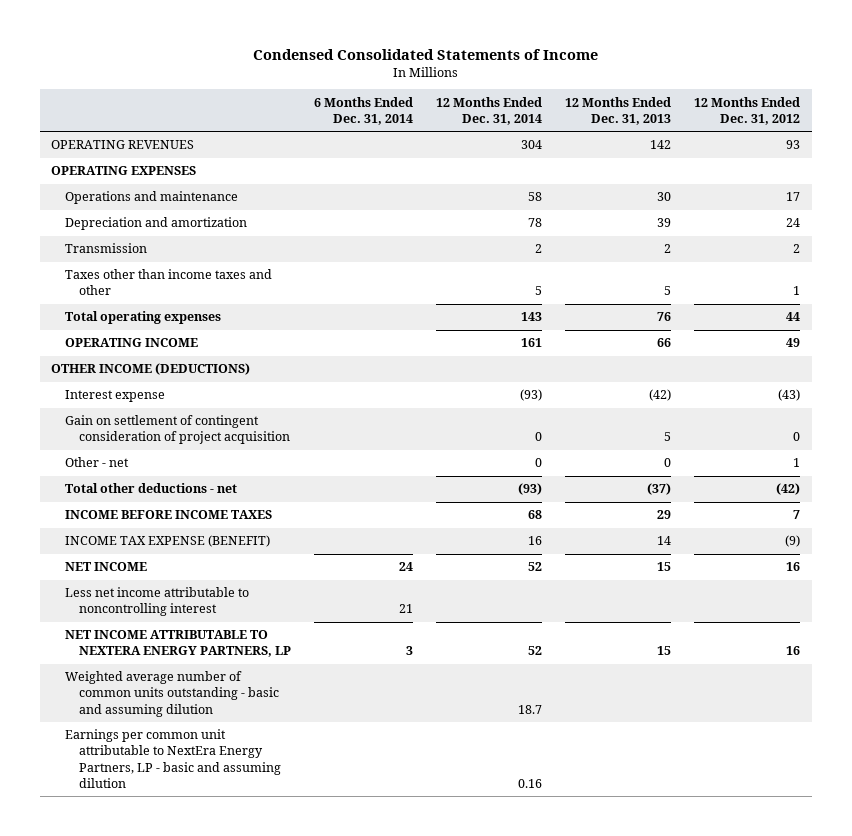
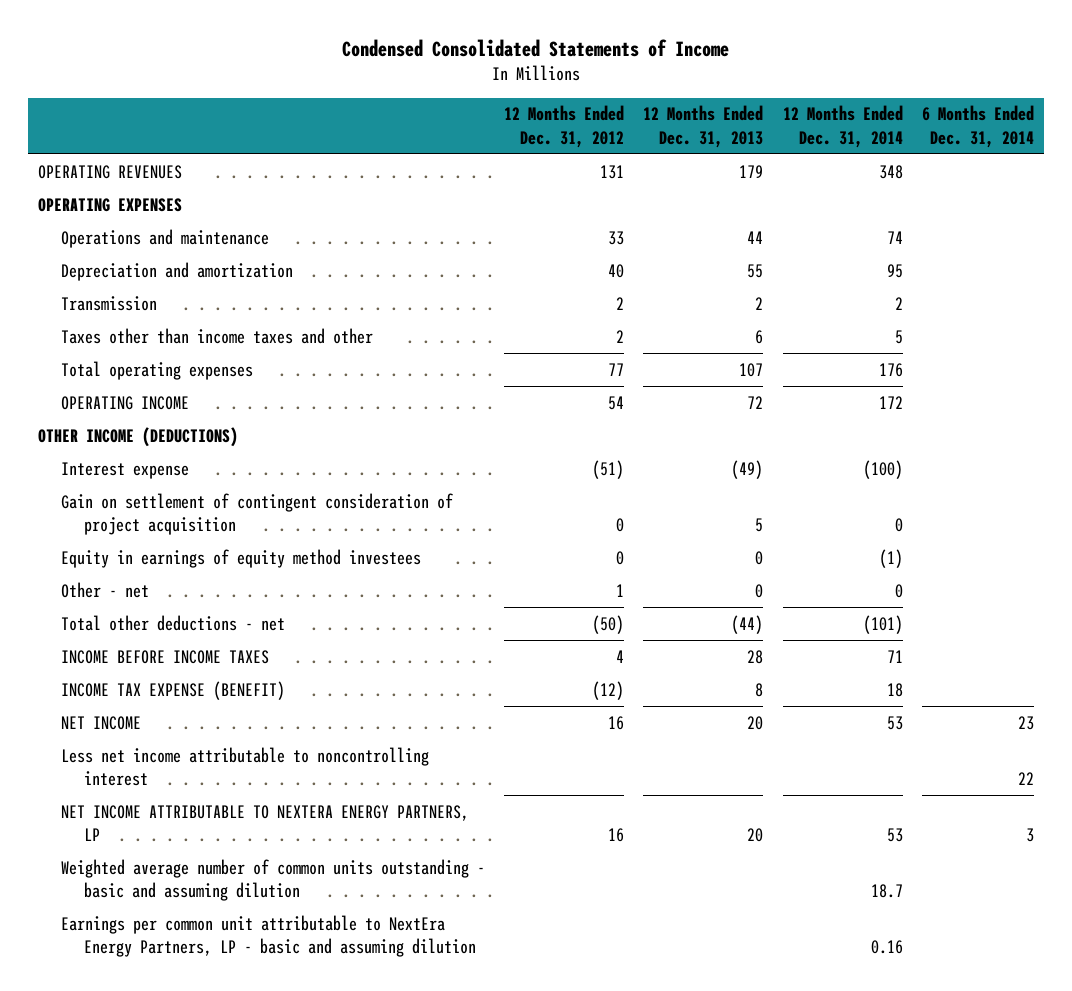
[521,140,543,150] 304 -> [878,164,903,179] 348
[650,140,672,150] 142 -> [739,164,764,178] 179
[786,140,801,150] 93 -> [600,164,625,179] 131
[528,192,543,202] 58 -> [886,230,903,244] 74
[657,192,672,202] 30 -> [747,230,764,244] 44
[786,192,801,202] 17 -> [608,230,625,245] 33
[528,218,543,228] 78 -> [886,263,903,278] 95
[657,218,672,228] 39 -> [747,263,764,278] 55
[786,218,801,228] 24 -> [608,263,625,278] 40
[664,286,672,296] 5 -> [755,329,764,344] 6
[793,286,801,296] 1 -> [616,329,625,343] 2
[521,312,543,322] 143 -> [878,362,903,377] 176
[657,312,672,322] 76 -> [739,362,764,377] 107
[786,312,801,322] 44 -> [608,362,625,376] 77
[521,338,543,348] 161 -> [878,395,903,409] 172
[657,338,672,348] 66 -> [747,395,764,409] 72
[786,338,801,348] 49 -> [608,395,625,410] 54
[520,389,543,402] (93) -> [862,459,903,479] (100)
[649,389,672,402] (42) -> [731,459,764,479] (49)
[778,389,801,402] (43) -> [592,459,625,479] (51)
none -> [60,548,421,568] Equity in earnings of equity method investees
[518,483,543,496] (93) -> [862,614,903,634] (101)
[647,483,672,496] (37) -> [731,614,764,634] (44)
[776,483,801,496] (42) -> [592,614,625,634] (50)
[528,510,543,520] 68 -> [886,649,903,663] 71
[657,510,672,520] 29 -> [747,649,764,664] 28
[793,510,801,520] 7 -> [616,649,625,663] 4
[528,536,543,546] 16 -> [886,682,903,697] 18
[657,536,672,546] 14 -> [755,682,764,697] 8
[785,535,801,548] (9) -> [592,680,625,700] (12)
[398,562,413,572] 24 -> [1017,715,1034,730] 23
[528,562,543,572] 52 -> [886,715,903,730] 53
[657,562,672,572] 15 -> [747,715,764,730] 20
[398,604,413,614] 21 -> [1017,771,1034,785] 22
[528,646,543,656] 52 -> [886,827,903,842] 53
[657,646,672,656] 15 -> [747,827,764,842] 20

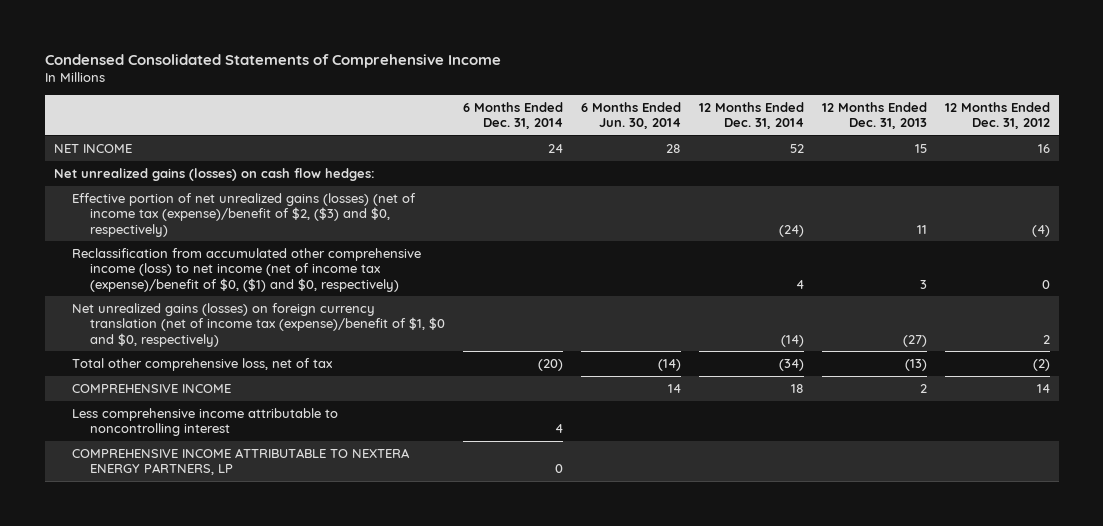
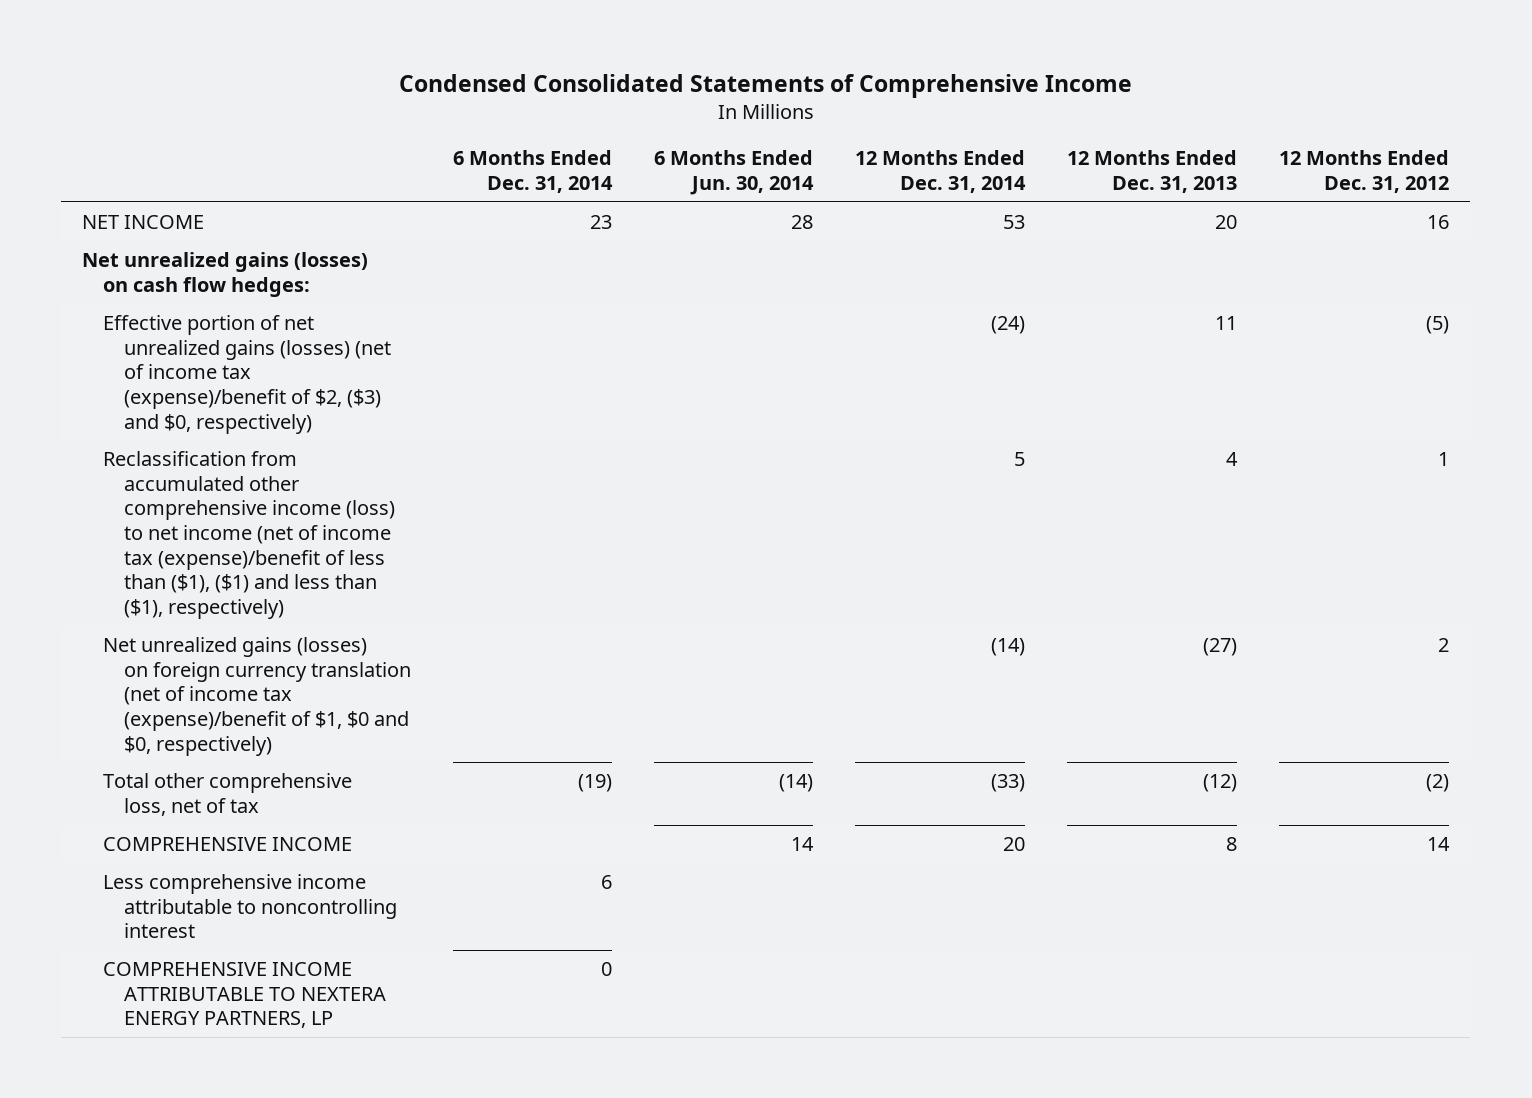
[548,143,564,153] 24 -> [589,215,612,230] 23
[789,143,804,153] 52 -> [1003,215,1026,230] 53
[914,143,927,153] 15 -> [1215,215,1238,230] 20
[1031,224,1050,237] (4) -> [1426,316,1450,335] (5)
[71,247,421,292] Reclassification from accumulated other comprehensive income (loss) to net income (net of income tax (expense)/benefit of $0, ($1) and $0, respectively) -> [103,451,395,619] Reclassification from accumulated other comprehensive income (loss) to net income (net of income tax (expense)/benefit of less than ($1), ($1) and less than ($1), respectively)
[795,279,804,289] 4 -> [1014,452,1026,467] 5
[919,279,927,289] 3 -> [1226,452,1239,467] 4
[1041,279,1050,289] 0 -> [1438,452,1450,467] 1
[538,358,564,371] (20) -> [577,774,612,793] (19)
[778,358,804,371] (34) -> [991,774,1026,793] (33)
[904,358,927,371] (13) -> [1203,774,1238,793] (12)
[790,383,804,393] 18 -> [1003,837,1026,852] 20
[919,383,927,393] 2 -> [1226,837,1238,852] 8
[555,424,564,434] 4 -> [600,875,612,890] 6

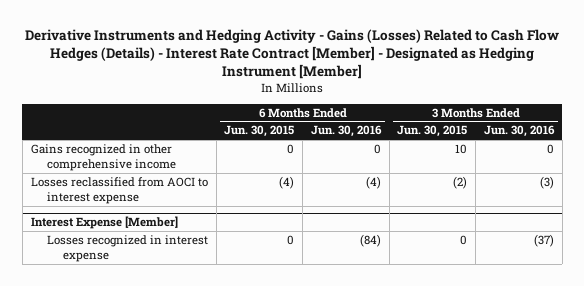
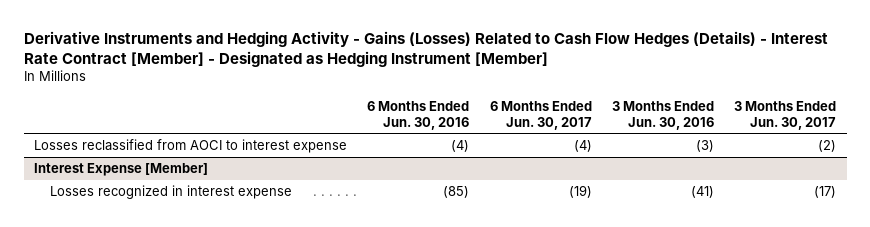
[224,125,295,138] Jun. 30, 2015 -> none
[397,125,468,138] Jun. 30, 2015 -> none
none -> [489,100,592,130] 6 Months Ended Jun. 30, 2017
none -> [734,100,837,130] 3 Months Ended Jun. 30, 2017
[30,144,176,171] Gains recognized in other comprehensive income -> none
[359,234,381,248] (84) -> [443,186,470,199] (85)
[533,234,554,248] (37) -> [690,186,714,199] (41)

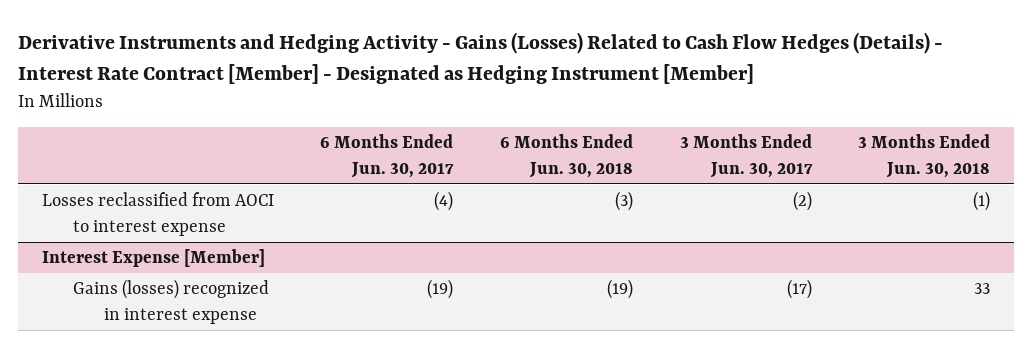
[367,100,470,130] 6 Months Ended Jun. 30, 2016 -> none
[611,100,714,130] 3 Months Ended Jun. 30, 2016 -> none
none -> [499,134,633,178] 6 Months Ended Jun. 30, 2018
none -> [858,134,991,178] 3 Months Ended Jun. 30, 2018
[49,185,292,200] Losses recognized in interest expense -> [72,279,269,324] Gains (losses) recognized in interest expense

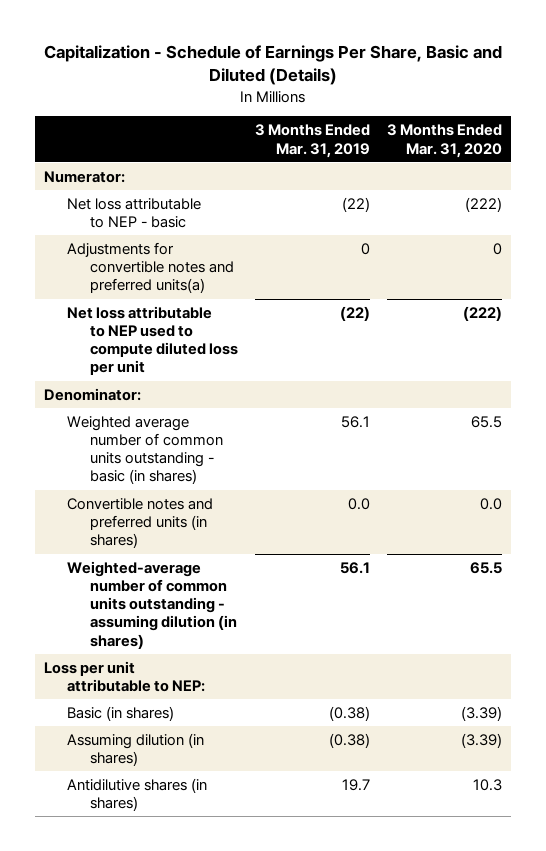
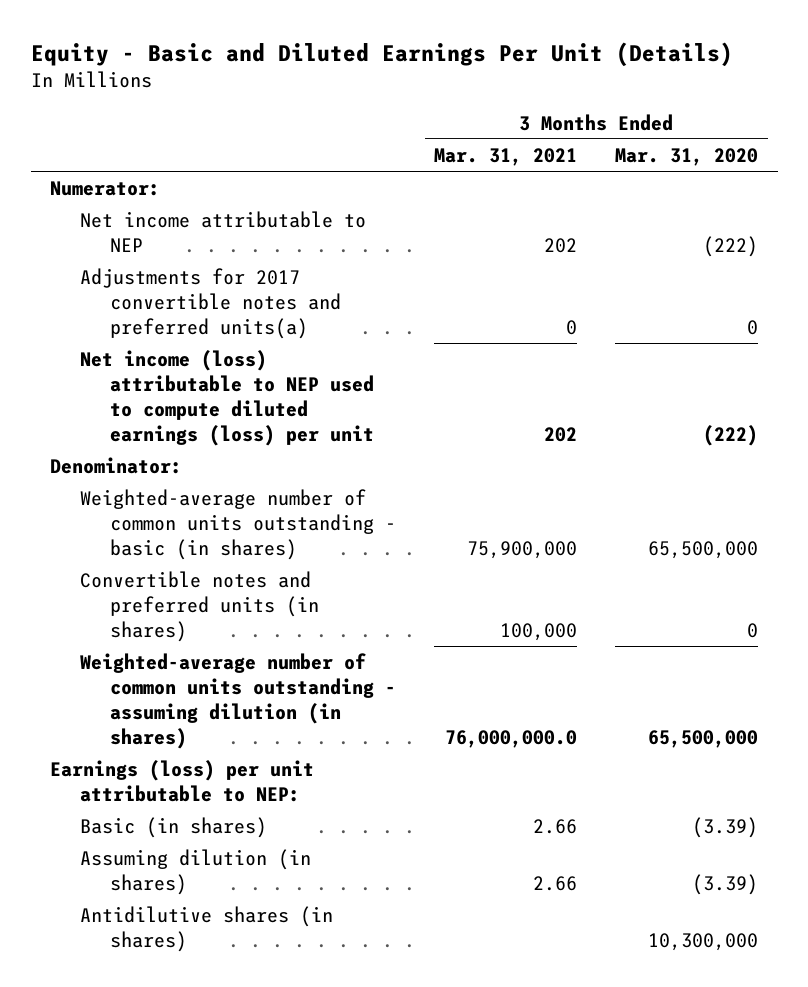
[44,45,503,86] Capitalization - Schedule of Earnings Per Share, Basic and Diluted (Details) -> [30,41,733,67] Equity - Basic and Diluted Earnings Per Unit (Details)
[254,124,370,158] 3 Months Ended Mar. 31, 2019 -> none
none -> [434,147,578,166] Mar. 31, 2021
[66,197,201,229] Net loss attributable to NEP - basic -> [79,210,366,252] Net income attributable to NEP
[66,241,234,294] Adjustments for convertible notes and preferred units(a) -> [79,267,342,339] Adjustments for 2017 convertible notes and preferred units(a)
[66,305,238,376] Net loss attributable to NEP used to compute diluted loss per unit -> [79,349,375,446] Net income (loss) attributable to NEP used to compute diluted earnings (loss) per unit
[66,415,223,485] Weighted average number of common units outstanding - basic (in shares) -> [79,488,397,560] Weighted-average number of common units outstanding - basic (in shares)
[471,415,503,428] 65.5 -> [648,540,759,559] 65,500,000
[480,497,503,510] 0.0 -> [747,622,759,638] 0
[470,561,503,574] 65.5 -> [648,729,759,748] 65,500,000
[43,660,205,693] Loss per unit attributable to NEP: -> [49,759,314,802] Earnings (loss) per unit attributable to NEP:
[473,778,503,791] 10.3 -> [648,932,759,951] 10,300,000

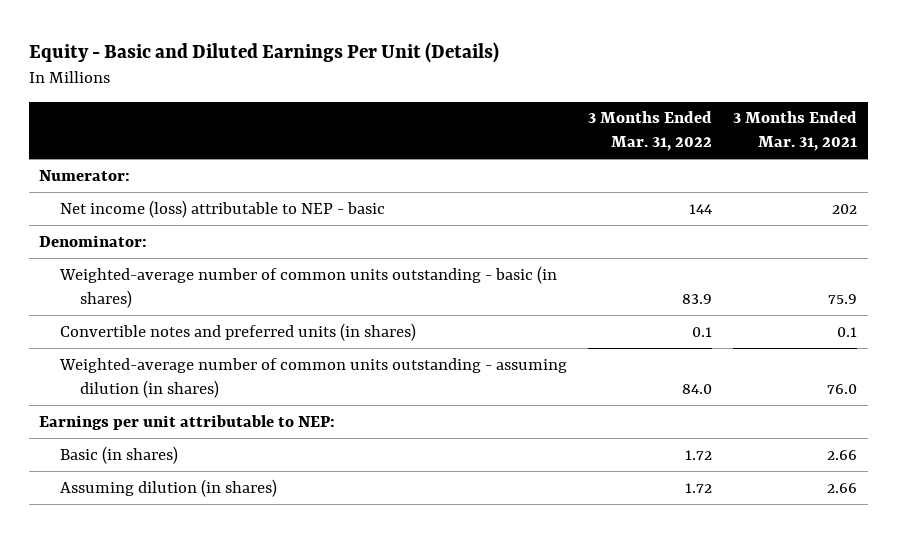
[615,147,759,166] Mar. 31, 2020 -> none
none -> [588,111,713,152] 3 Months Ended Mar. 31, 2022
[79,267,342,339] Adjustments for 2017 convertible notes and preferred units(a) -> none
[79,349,375,446] Net income (loss) attributable to NEP used to compute diluted earnings (loss) per unit -> none
[79,210,366,252] Net income attributable to NEP -> [59,199,385,218] Net income (loss) attributable to NEP - basic
[467,540,578,559] 75,900,000 -> [828,293,858,304] 75.9
[500,622,578,641] 100,000 -> [837,326,858,337] 0.1
[445,729,578,748] 76,000,000.0 -> [827,383,858,394] 76.0
[49,759,314,802] Earnings (loss) per unit attributable to NEP: -> [39,414,336,430] Earnings per unit attributable to NEP:
[79,905,333,952] Antidilutive shares (in shares) -> none

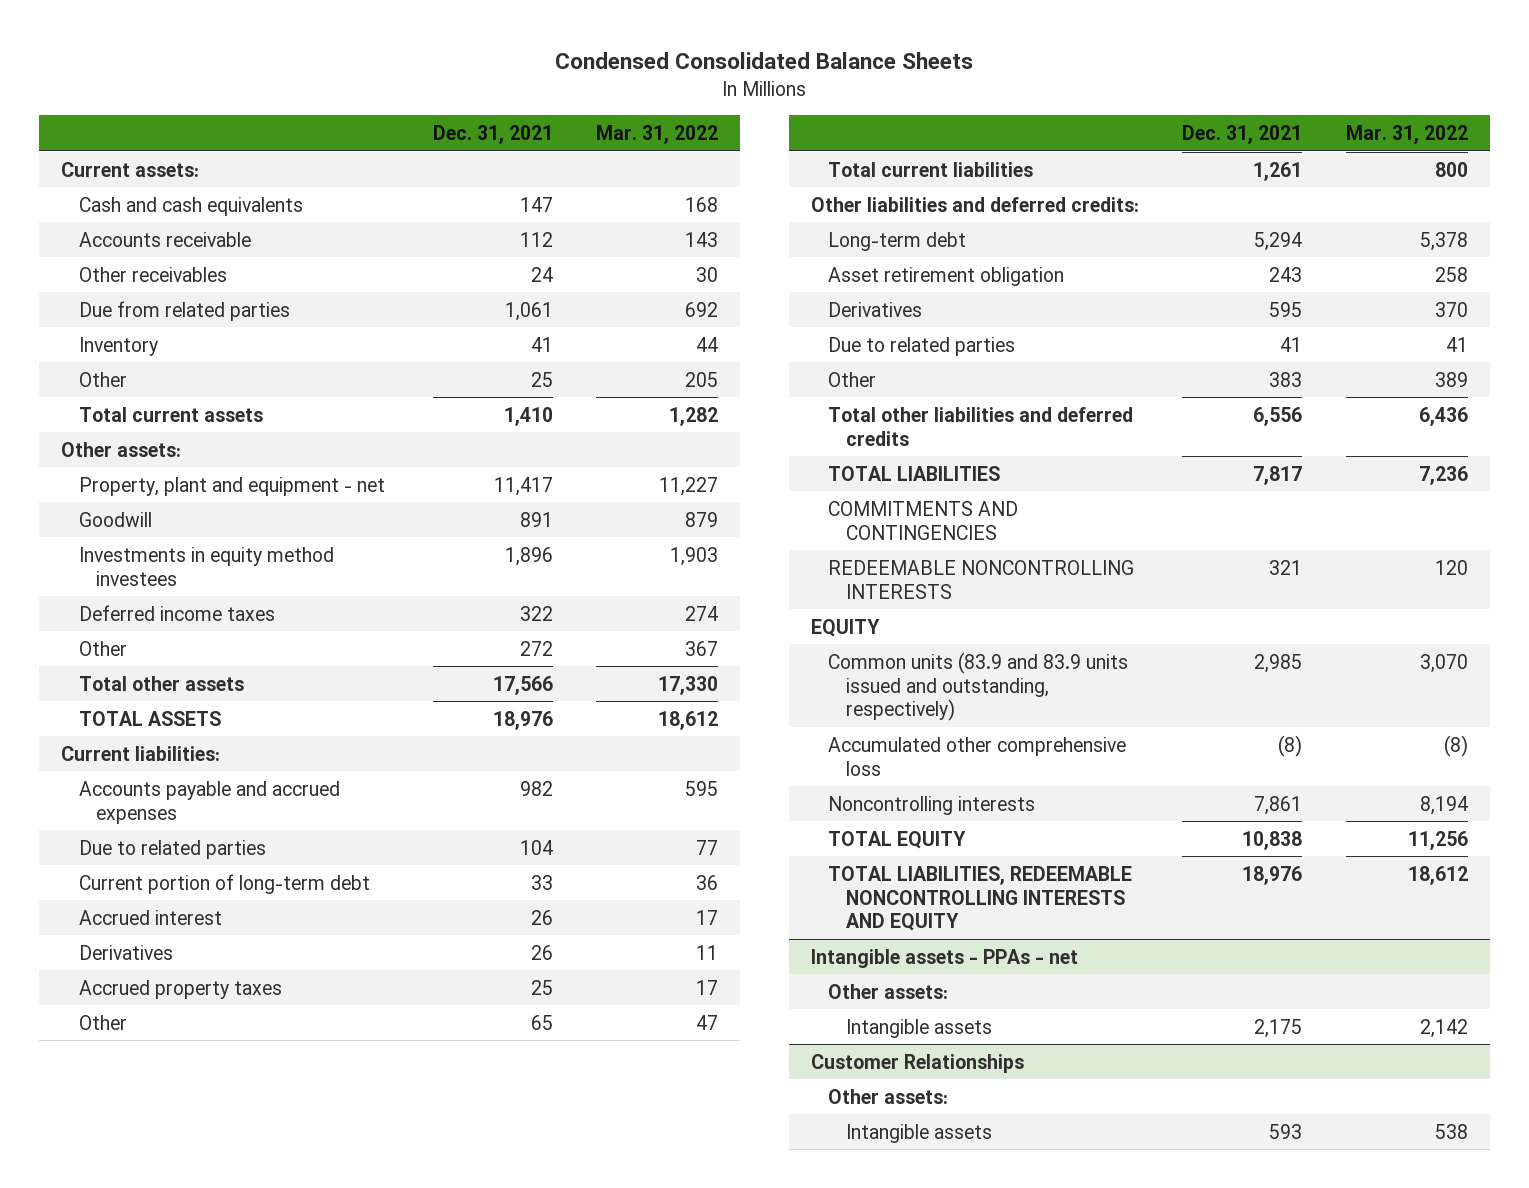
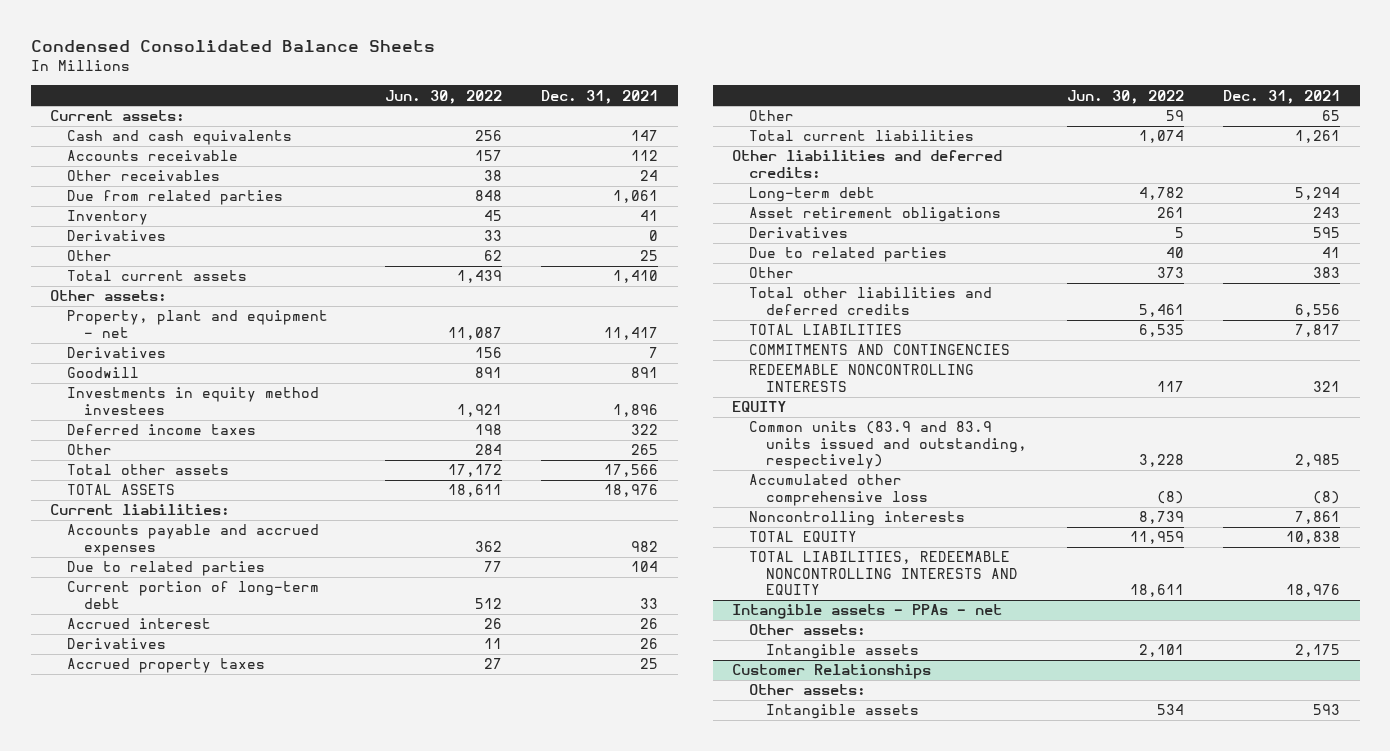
[596,125,719,145] Mar. 31, 2022 -> none
none -> [384,89,502,104] Jun. 30, 2022
none -> [67,230,167,242] Derivatives
none -> [67,347,167,359] Derivatives
[519,640,553,656] 272 -> [631,444,659,456] 265
[828,266,1065,286] Asset retirement obligation -> [749,207,1002,223] Asset retirement obligations

